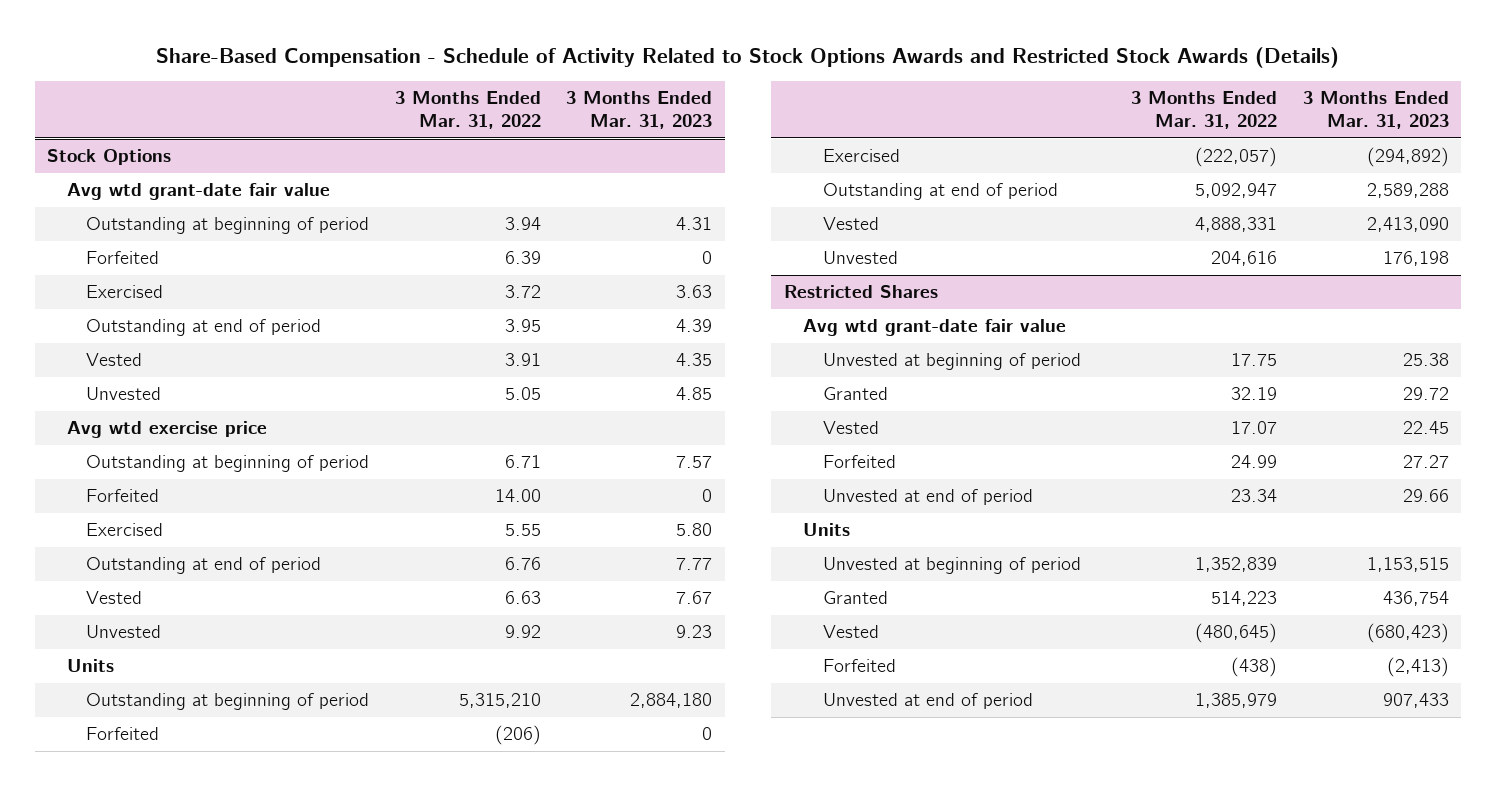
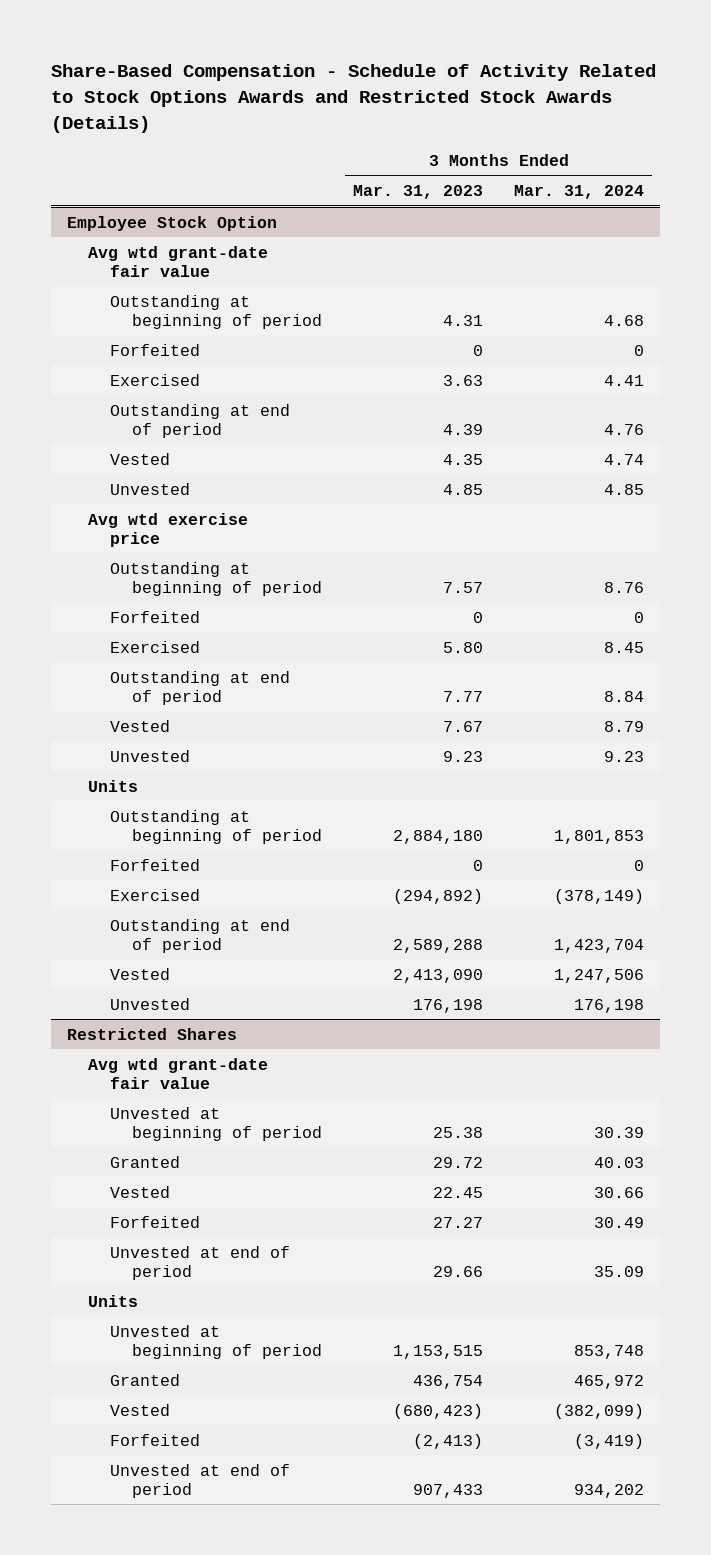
[394,91,541,130] 3 Months Ended Mar. 31, 2022 -> none
none -> [514,185,645,200] Mar. 31, 2024
[47,149,172,166] Stock Options -> [66,215,277,231] Employee Stock Option

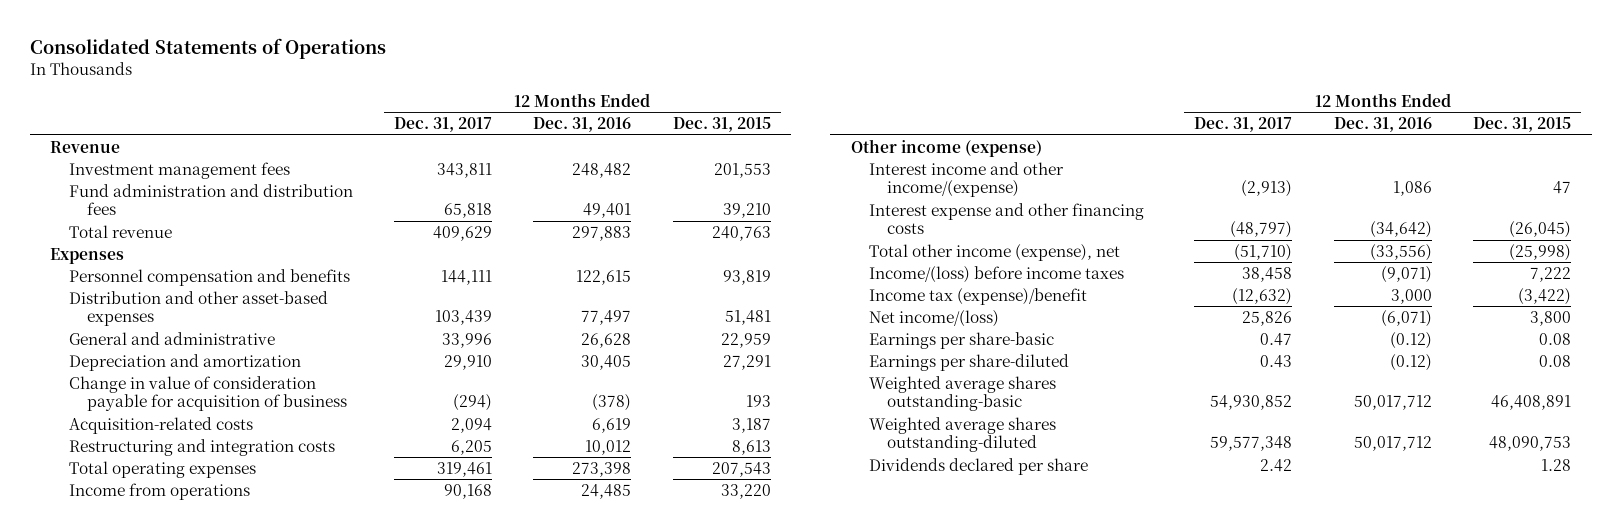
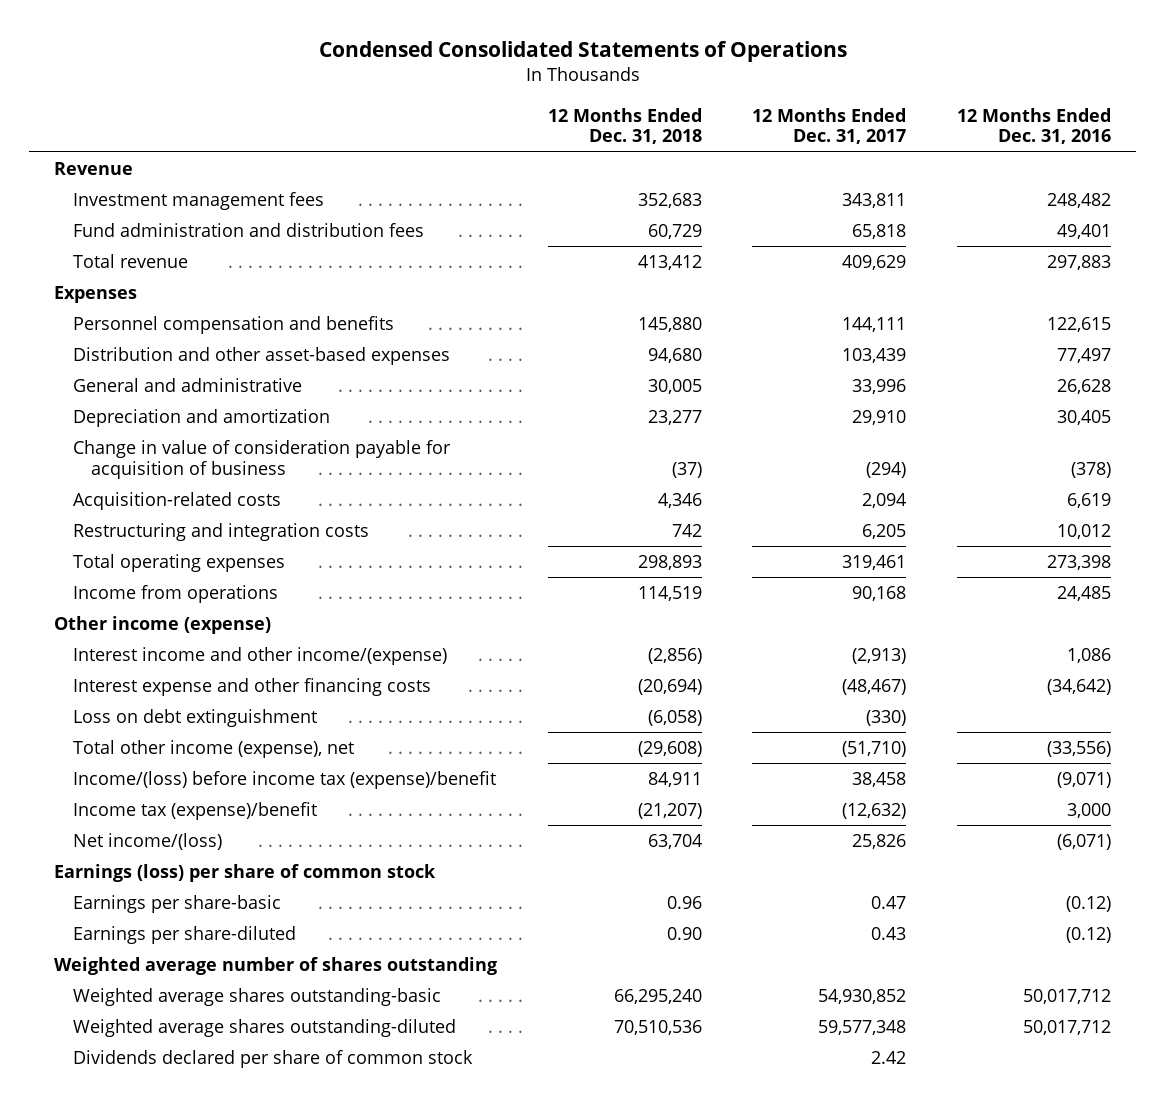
[29,37,386,59] Consolidated Statements of Operations -> [318,41,847,63] Condensed Consolidated Statements of Operations
[672,117,771,133] Dec. 31, 2015 -> none
none -> [547,107,702,145] 12 Months Ended Dec. 31, 2018
[1230,221,1293,239] (48,797) -> [842,679,907,696] (48,467)
none -> [72,709,317,728] Loss on debt extinguishment
[869,265,1125,283] Income/(loss) before income taxes -> [72,771,496,790] Income/(loss) before income tax (expense)/benefit
none -> [54,864,437,883] Earnings (loss) per share of common stock
none -> [54,957,498,976] Weighted average number of shares outstanding
[869,457,1089,475] Dividends declared per share -> [72,1050,473,1069] Dividends declared per share of common stock

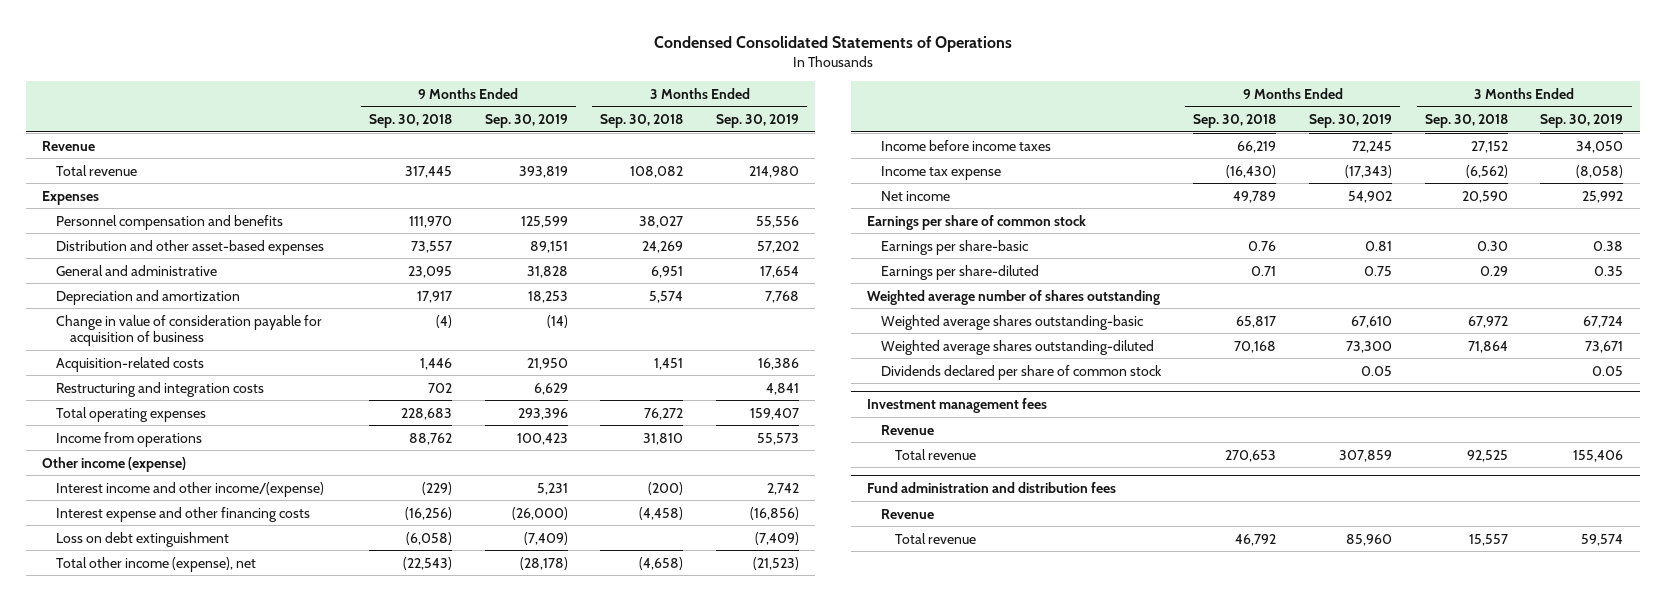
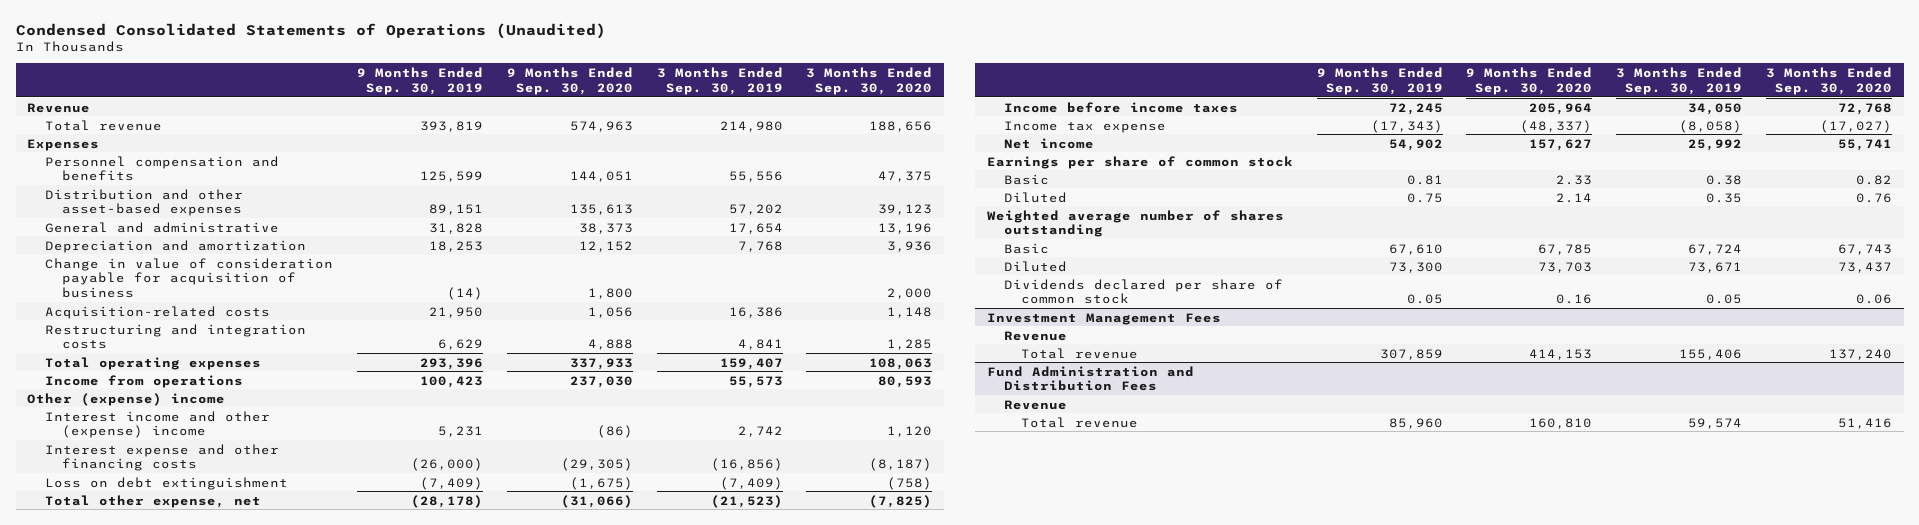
[653,35,1012,52] Condensed Consolidated Statements of Operations -> [15,22,606,39] Condensed Consolidated Statements of Operations (Unaudited)
[369,113,453,128] Sep. 30, 2018 -> none
[600,113,684,128] Sep. 30, 2018 -> none
none -> [506,66,633,95] 9 Months Ended Sep. 30, 2020
none -> [806,66,933,95] 3 Months Ended Sep. 30, 2020
[42,456,187,472] Other income (expense) -> [27,392,226,406] Other (expense) income
[56,481,325,497] Interest income and other income/(expense) -> [44,410,270,439] Interest income and other (expense) income
[56,556,257,572] Total other income (expense), net -> [44,494,261,508] Total other expense, net
[880,239,1028,255] Earnings per share-basic -> [1003,173,1049,185] Basic
[880,264,1039,280] Earnings per share-diluted -> [1003,191,1067,203] Diluted
[880,314,1143,330] Weighted average shares outstanding-basic -> [1003,242,1049,254] Basic
[880,339,1154,355] Weighted average shares outstanding-diluted -> [1003,260,1067,272] Diluted
[866,397,1047,413] Investment management fees -> [986,312,1221,325] Investment Management Fees
[866,481,1116,493] Fund administration and distribution fees -> [986,365,1194,392] Fund Administration and Distribution Fees

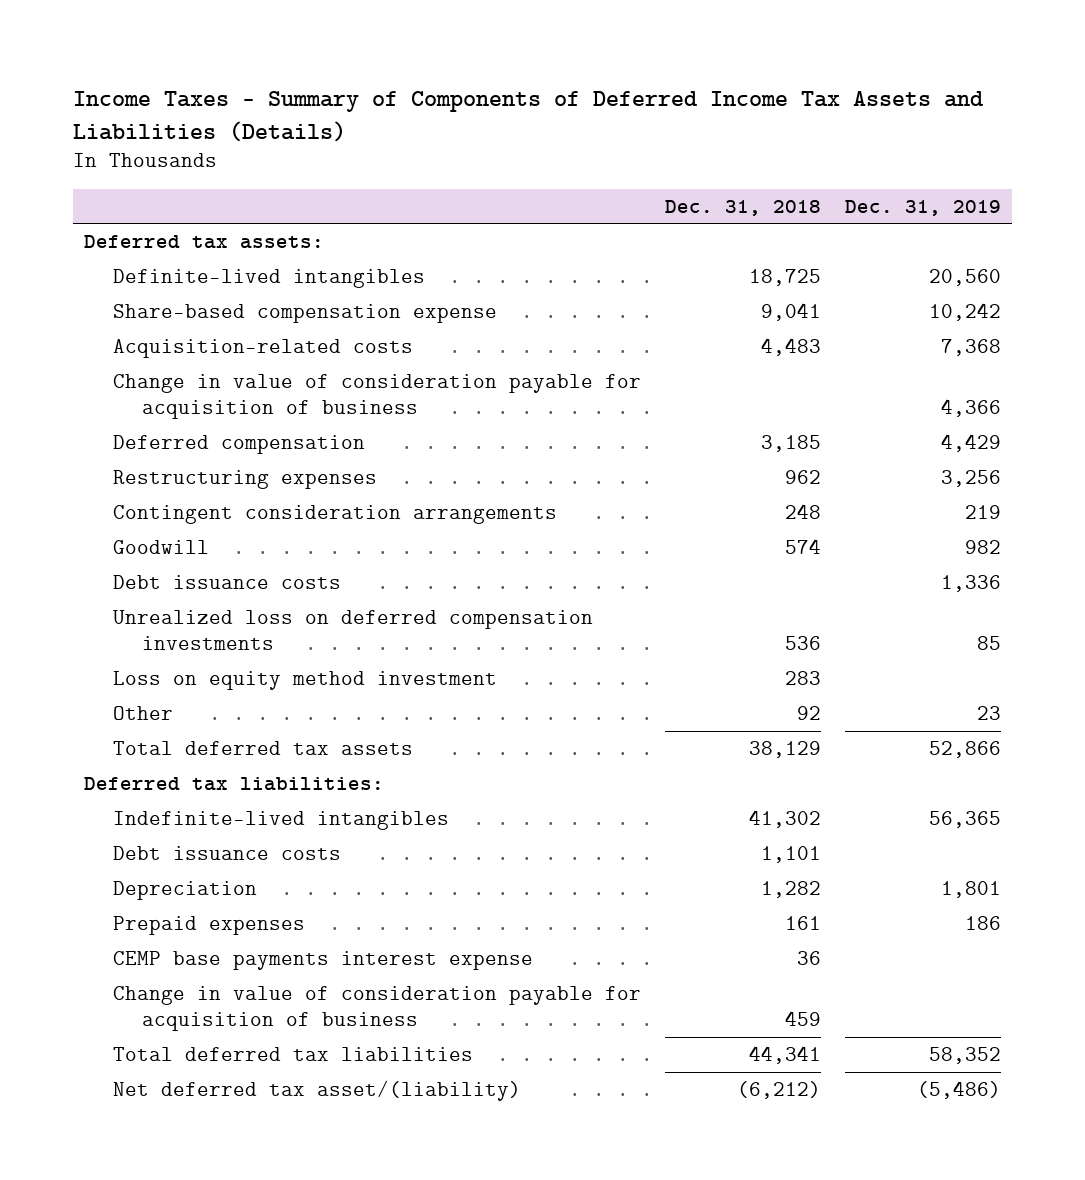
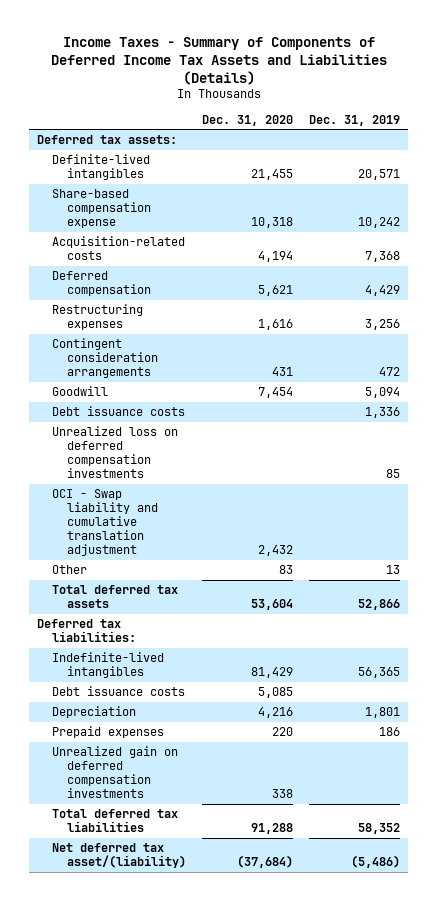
[664,199,821,216] Dec. 31, 2018 -> none
none -> [202,114,294,126] Dec. 31, 2020
[928,268,1001,286] 20,560 -> [358,169,401,181] 20,571
[112,373,641,419] Change in value of consideration payable for acquisition of business -> none
[964,504,1001,519] 219 -> [379,367,401,377] 472
[964,539,1001,554] 982 -> [365,387,401,399] 5,094
[112,670,497,690] Loss on equity method investment -> none
none -> [51,489,159,557] OCI - Swap liability and cumulative translation adjustment
[976,705,1001,720] 23 -> [386,565,401,575] 13
[112,950,533,970] CEMP base payments interest expense -> none
[112,985,641,1031] Change in value of consideration payable for acquisition of business -> none
none -> [51,746,178,799] Unrealized gain on deferred compensation investments

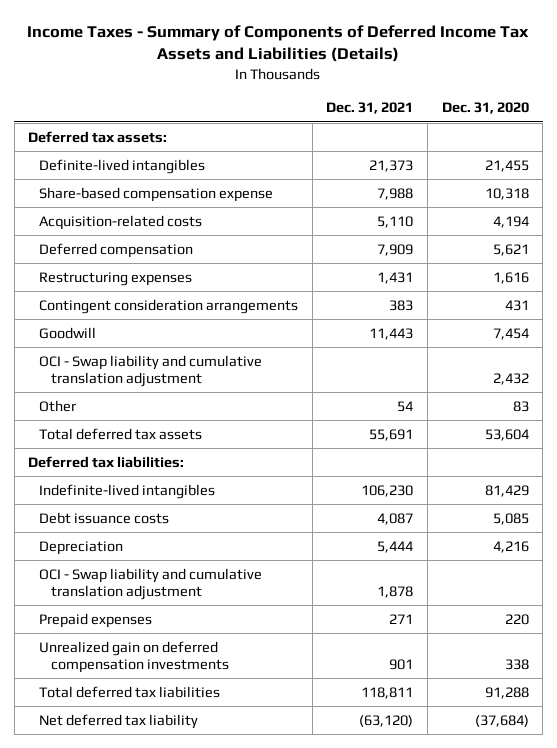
[309,114,401,126] Dec. 31, 2019 -> none
none -> [326,102,414,115] Dec. 31, 2021
[51,406,185,417] Debt issuance costs -> none
[51,426,178,479] Unrealized loss on deferred compensation investments -> none
none -> [39,567,263,600] OCI - Swap liability and cumulative translation adjustment
[51,843,187,869] Net deferred tax asset/(liability) -> [39,713,199,729] Net deferred tax liability

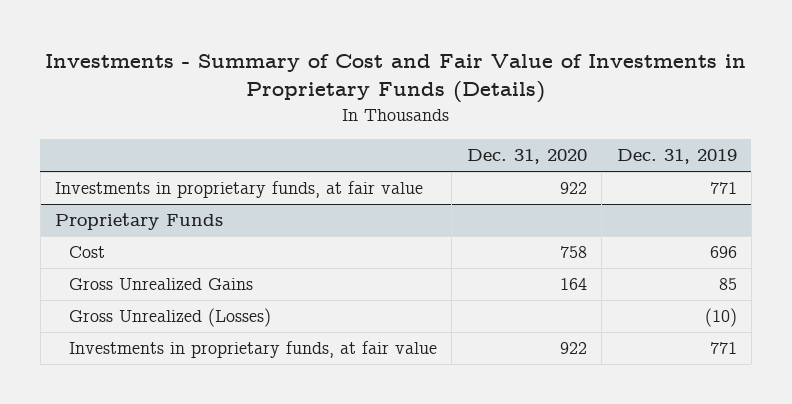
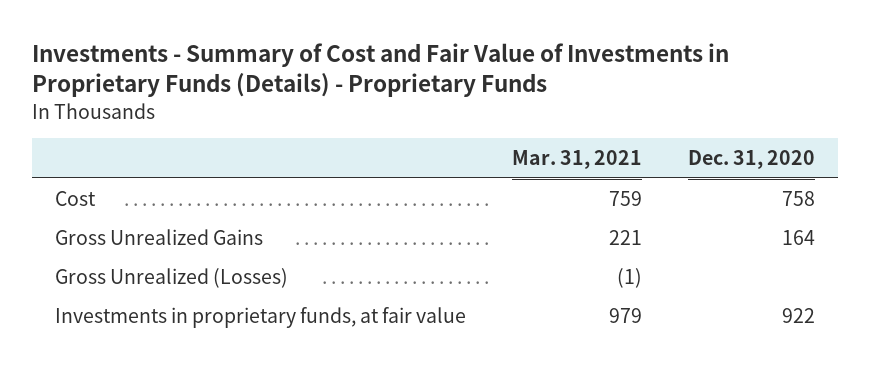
[44,54,746,104] Investments - Summary of Cost and Fair Value of Investments in Proprietary Funds (Details) -> [31,42,729,98] Investments - Summary of Cost and Fair Value of Investments in Proprietary Funds (Details) - Proprietary Funds
[616,149,737,165] Dec. 31, 2019 -> none
none -> [511,150,642,170] Mar. 31, 2021
[55,181,424,199] Investments in proprietary funds, at fair value -> none
[55,213,224,231] Proprietary Funds -> none

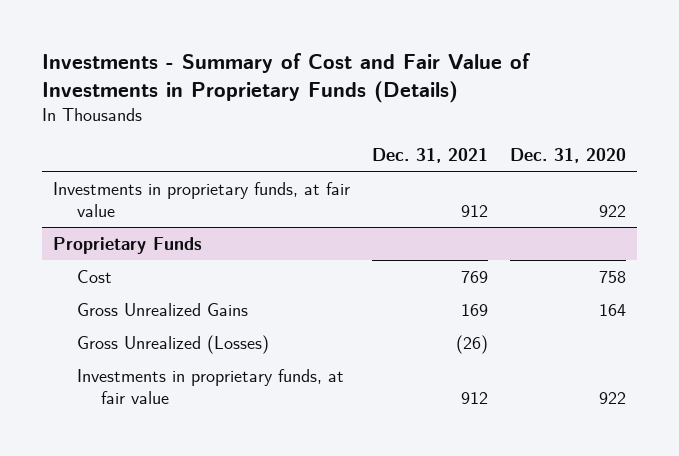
[31,42,729,98] Investments - Summary of Cost and Fair Value of Investments in Proprietary Funds (Details) - Proprietary Funds -> [41,53,530,103] Investments - Summary of Cost and Fair Value of Investments in Proprietary Funds (Details)
[511,150,642,170] Mar. 31, 2021 -> none
none -> [372,147,489,163] Dec. 31, 2021
none -> [52,181,350,217] Investments in proprietary funds, at fair value
none -> [52,236,202,254] Proprietary Funds

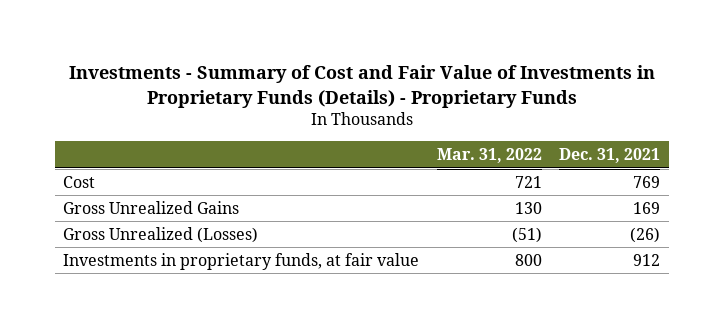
[41,53,530,103] Investments - Summary of Cost and Fair Value of Investments in Proprietary Funds (Details) -> [68,65,655,108] Investments - Summary of Cost and Fair Value of Investments in Proprietary Funds (Details) - Proprietary Funds
[510,147,627,163] Dec. 31, 2020 -> none
none -> [436,148,542,164] Mar. 31, 2022
[52,181,350,217] Investments in proprietary funds, at fair value -> none
[52,236,202,254] Proprietary Funds -> none

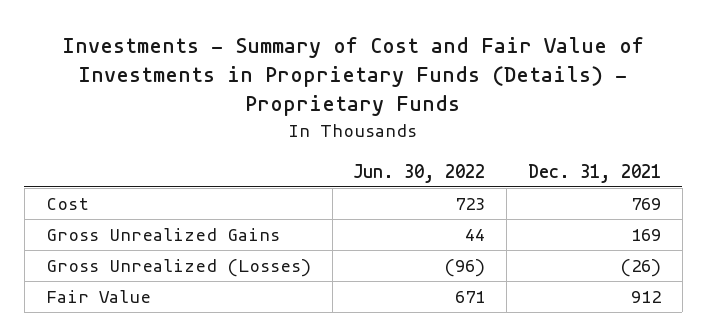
[436,148,542,164] Mar. 31, 2022 -> none
none -> [353,163,486,183] Jun. 30, 2022
[63,252,420,270] Investments in proprietary funds, at fair value -> [45,290,151,304] Fair Value

